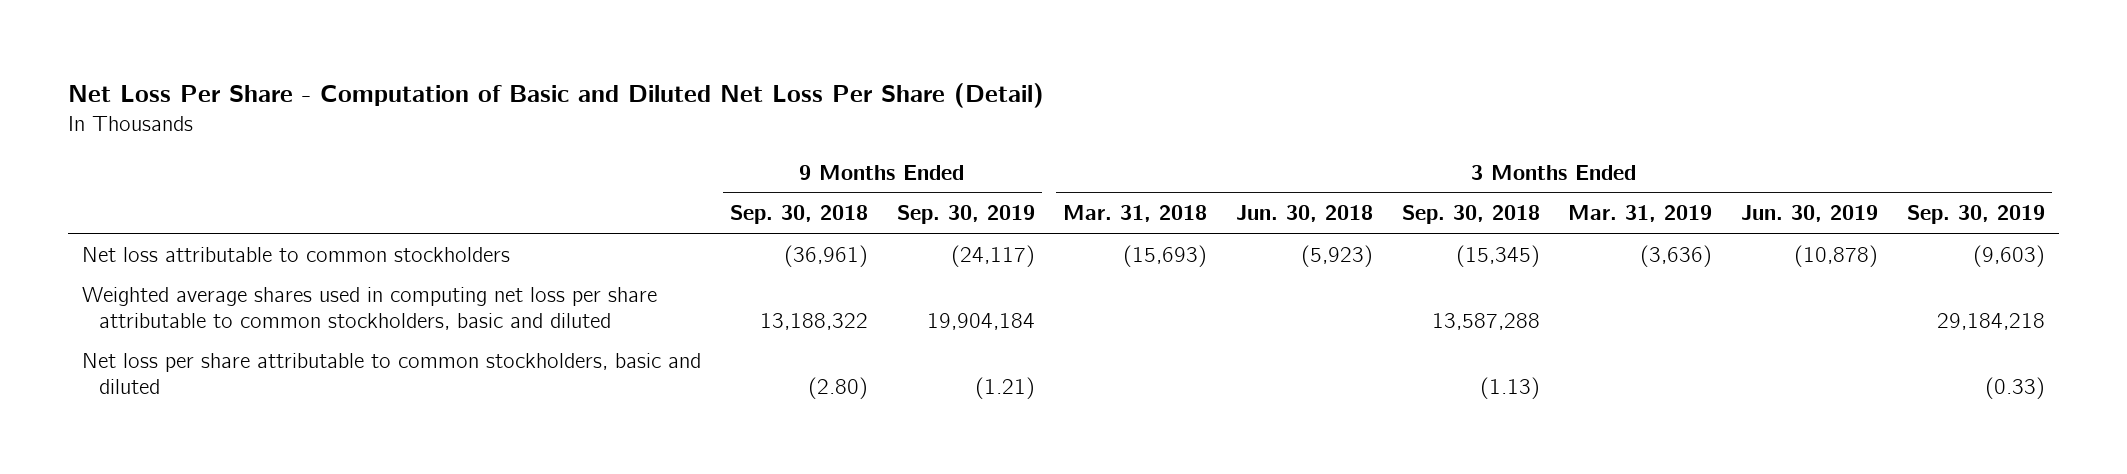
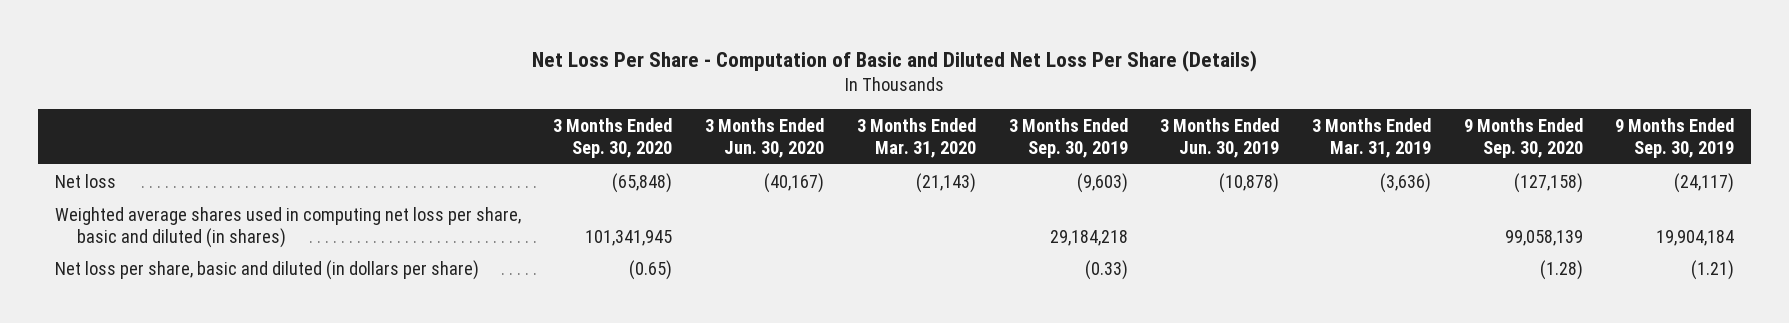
[67,82,1044,108] Net Loss Per Share - Computation of Basic and Diluted Net Loss Per Share (Detail) -> [531,49,1257,72] Net Loss Per Share - Computation of Basic and Diluted Net Loss Per Share (Details)
[729,205,868,225] Sep. 30, 2018 -> none
[1063,205,1208,223] Mar. 31, 2018 -> none
[1236,205,1374,223] Jun. 30, 2018 -> none
[1401,205,1540,225] Sep. 30, 2018 -> none
none -> [553,117,673,158] 3 Months Ended Sep. 30, 2020
none -> [705,117,825,158] 3 Months Ended Jun. 30, 2020
none -> [856,117,976,158] 3 Months Ended Mar. 31, 2020
none -> [1463,117,1583,158] 9 Months Ended Sep. 30, 2020
[82,246,511,262] Net loss attributable to common stockholders -> [54,173,116,188] Net loss
[82,286,658,330] Weighted average shares used in computing net loss per share attributable to common stockholders, basic and diluted -> [54,206,521,248] Weighted average shares used in computing net loss per share, basic and diluted (in shares)
[82,352,702,394] Net loss per share attributable to common stockholders, basic and diluted -> [54,259,479,280] Net loss per share, basic and diluted (in dollars per share)

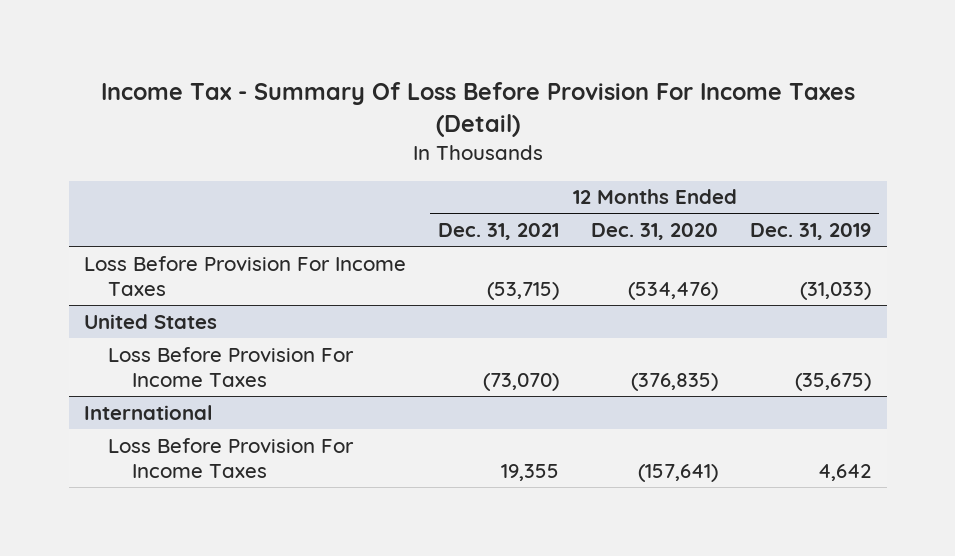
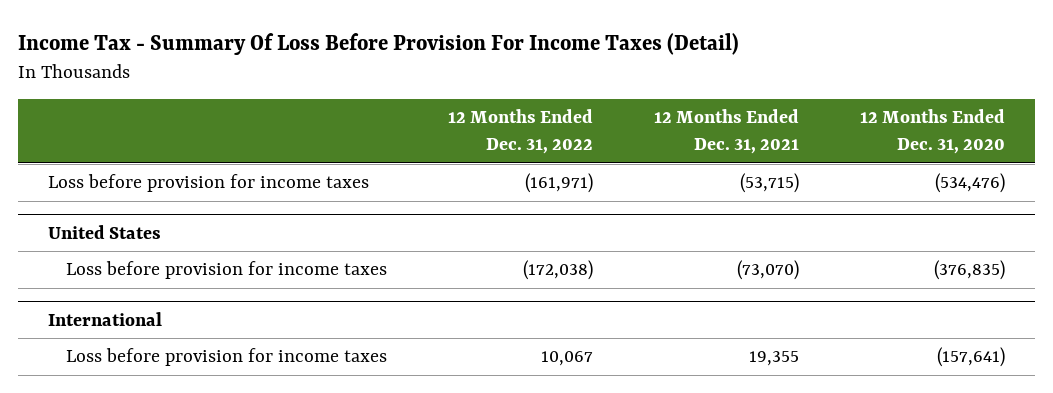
[749,223,871,241] Dec. 31, 2019 -> none
none -> [447,109,593,155] 12 Months Ended Dec. 31, 2022
[84,255,407,296] Loss Before Provision For Income Taxes -> [48,174,370,193] Loss before provision for income taxes
[107,346,354,387] Loss Before Provision For Income Taxes -> [65,261,387,280] Loss before provision for income taxes
[107,437,354,478] Loss Before Provision For Income Taxes -> [65,348,387,367] Loss before provision for income taxes

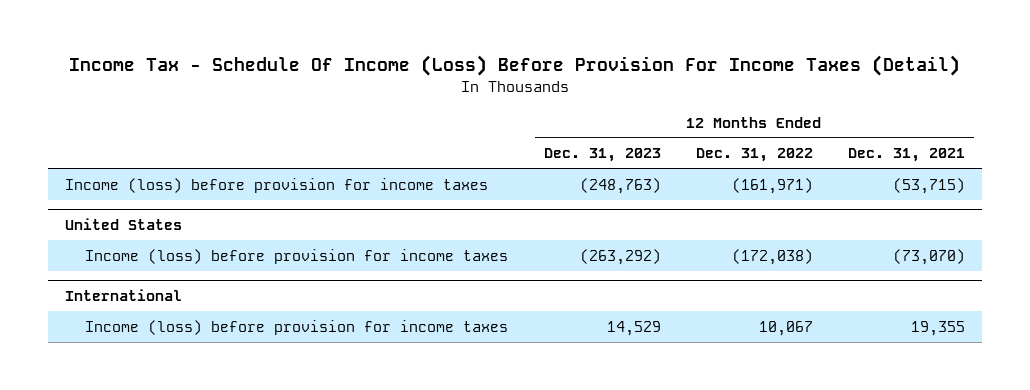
[17,33,739,56] Income Tax - Summary Of Loss Before Provision For Income Taxes (Detail) -> [69,55,961,77] Income Tax - Schedule Of Income (Loss) Before Provision For Income Taxes (Detail)
[859,109,1005,155] 12 Months Ended Dec. 31, 2020 -> none
none -> [543,148,661,163] Dec. 31, 2023
[48,174,370,193] Loss before provision for income taxes -> [65,177,489,193] Income (loss) before provision for income taxes
[65,261,387,280] Loss before provision for income taxes -> [85,248,509,264] Income (loss) before provision for income taxes
[65,348,387,367] Loss before provision for income taxes -> [85,319,509,335] Income (loss) before provision for income taxes

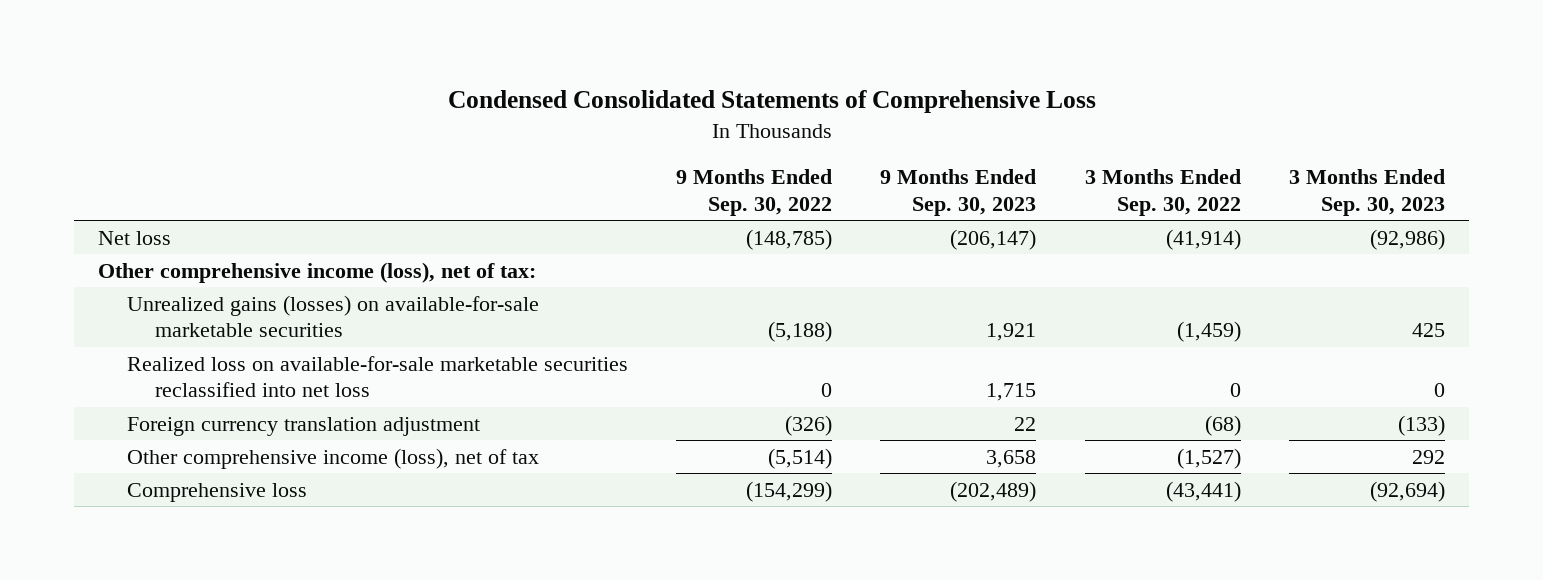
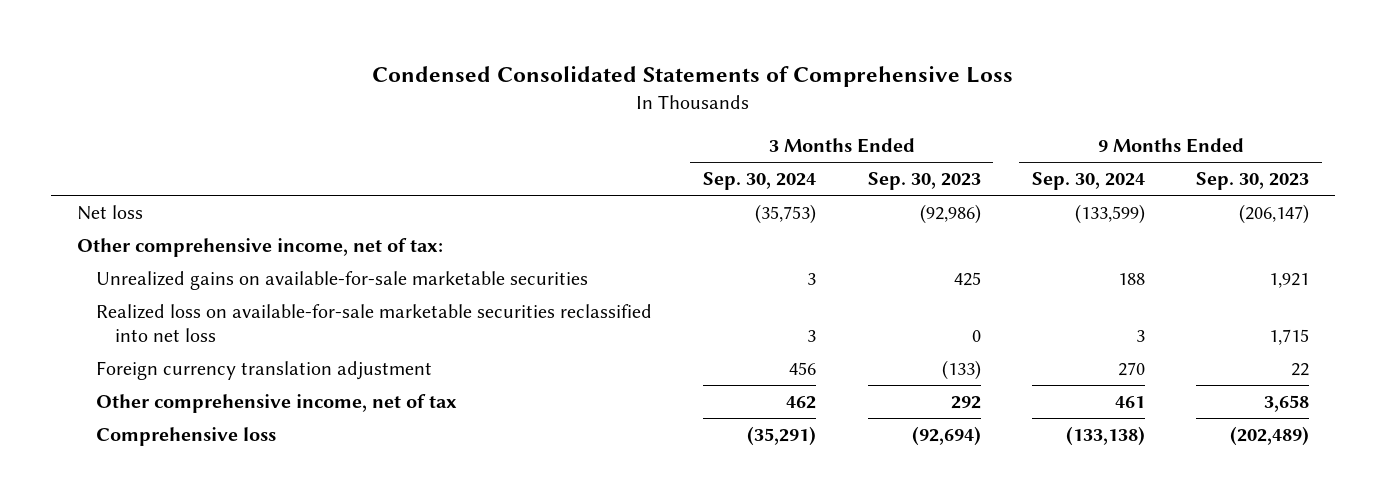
[675,169,832,216] 9 Months Ended Sep. 30, 2022 -> none
[1084,169,1241,216] 3 Months Ended Sep. 30, 2022 -> none
none -> [703,172,817,191] Sep. 30, 2024
none -> [1031,172,1145,191] Sep. 30, 2024
[97,261,536,283] Other comprehensive income (loss), net of tax: -> [76,238,443,258] Other comprehensive income, net of tax:
[126,294,539,338] Unrealized gains (losses) on available-for-sale marketable securities -> [95,271,588,291] Unrealized gains on available-for-sale marketable securities
[126,447,539,469] Other comprehensive income (loss), net of tax -> [95,394,457,414] Other comprehensive income, net of tax

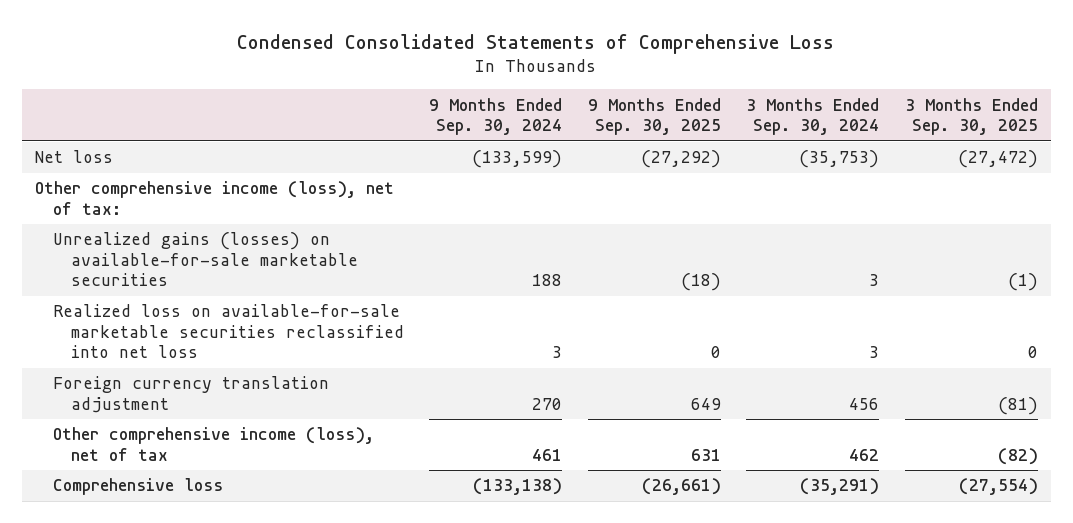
[867,172,981,191] Sep. 30, 2023 -> none
[1196,172,1310,191] Sep. 30, 2023 -> none
none -> [587,97,721,136] 9 Months Ended Sep. 30, 2025
none -> [905,97,1039,136] 3 Months Ended Sep. 30, 2025
[76,238,443,258] Other comprehensive income, net of tax: -> [34,181,394,215] Other comprehensive income (loss), net of tax:
[95,271,588,291] Unrealized gains on available-for-sale marketable securities -> [52,232,358,287] Unrealized gains (losses) on available-for-sale marketable securities
[95,394,457,414] Other comprehensive income, net of tax -> [52,427,374,461] Other comprehensive income (loss), net of tax

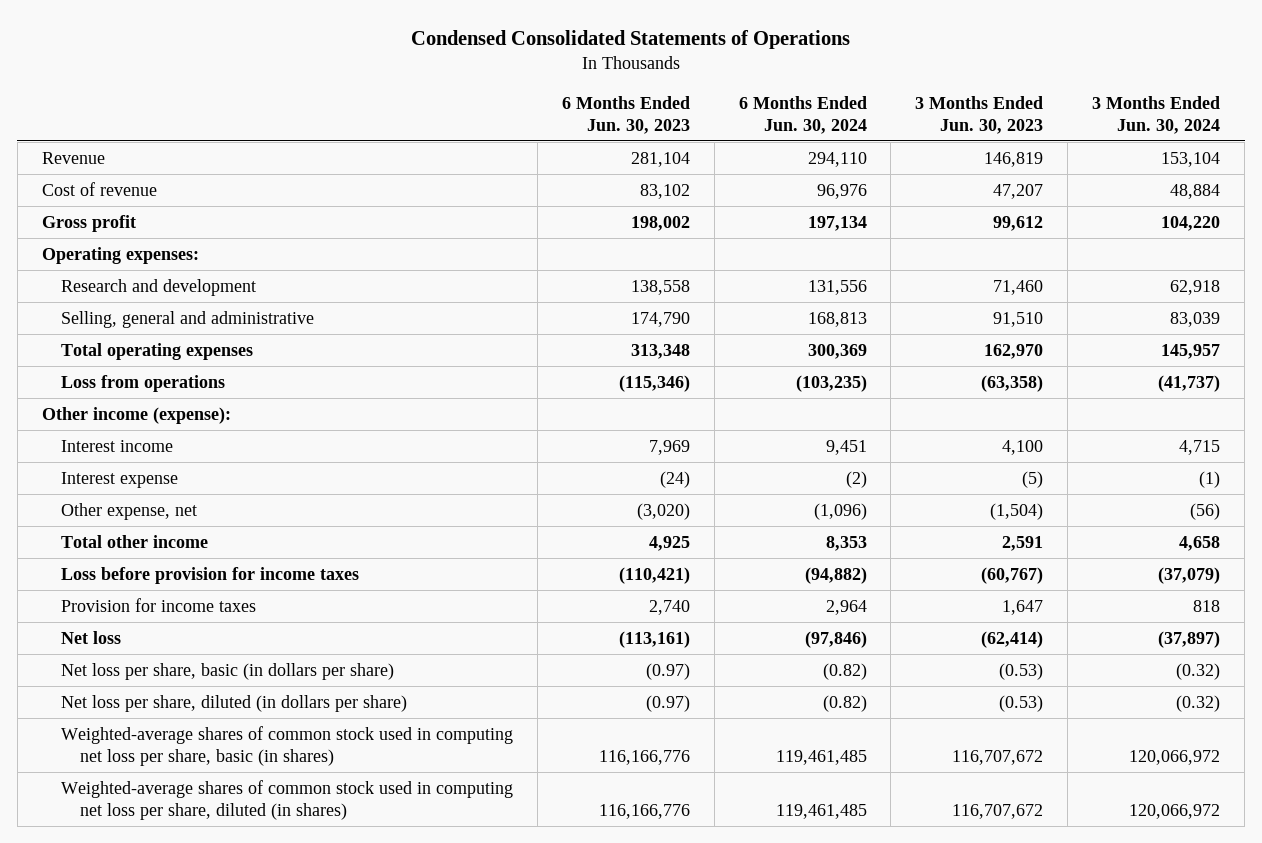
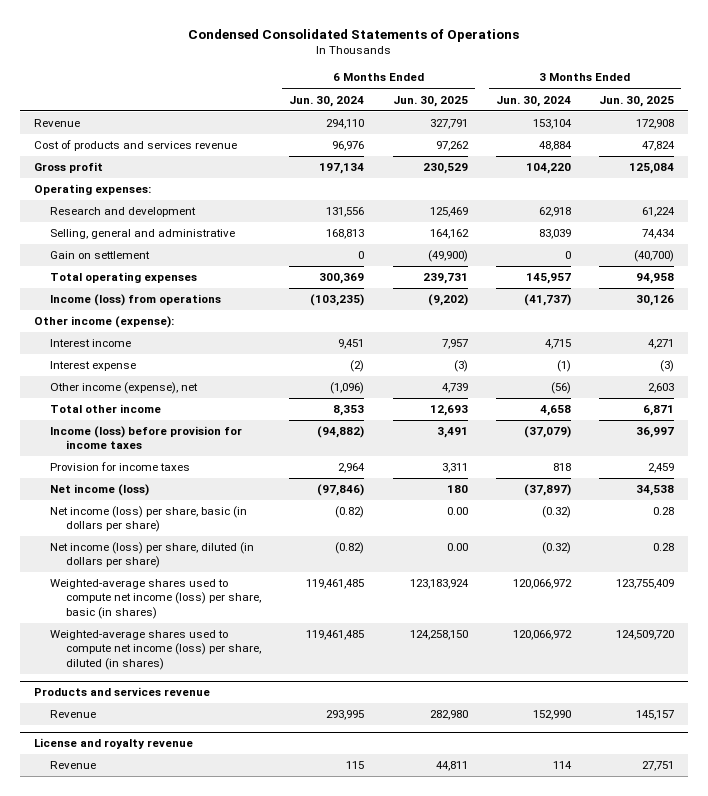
[561,95,690,134] 6 Months Ended Jun. 30, 2023 -> none
[915,95,1044,134] 3 Months Ended Jun. 30, 2023 -> none
none -> [392,95,468,107] Jun. 30, 2025
none -> [598,95,674,107] Jun. 30, 2025
[41,181,157,196] Cost of revenue -> [34,140,238,152] Cost of products and services revenue
none -> [50,251,151,260] Gain on settlement
[60,374,225,392] Loss from operations -> [50,294,222,307] Income (loss) from operations
[60,502,197,520] Other expense, net -> [50,382,199,395] Other income (expense), net
[60,566,359,584] Loss before provision for income taxes -> [50,426,243,450] Income (loss) before provision for income taxes
[60,630,121,644] Net loss -> [50,484,150,497] Net income (loss)
[60,662,394,680] Net loss per share, basic (in dollars per share) -> [50,506,248,533] Net income (loss) per share, basic (in dollars per share)
[60,694,407,712] Net loss per share, diluted (in dollars per share) -> [50,542,255,569] Net income (loss) per share, diluted (in dollars per share)
[60,725,513,766] Weighted-average shares of common stock used in computing net loss per share, basic (in shares) -> [50,579,262,619] Weighted-average shares used to compute net income (loss) per share, basic (in shares)
[60,779,513,820] Weighted-average shares of common stock used in computing net loss per share, diluted (in shares) -> [50,630,262,670] Weighted-average shares used to compute net income (loss) per share, diluted (in shares)
none -> [34,687,211,697] Products and services revenue
none -> [50,710,97,719] Revenue
none -> [34,738,194,750] License and royalty revenue
none -> [50,761,97,770] Revenue

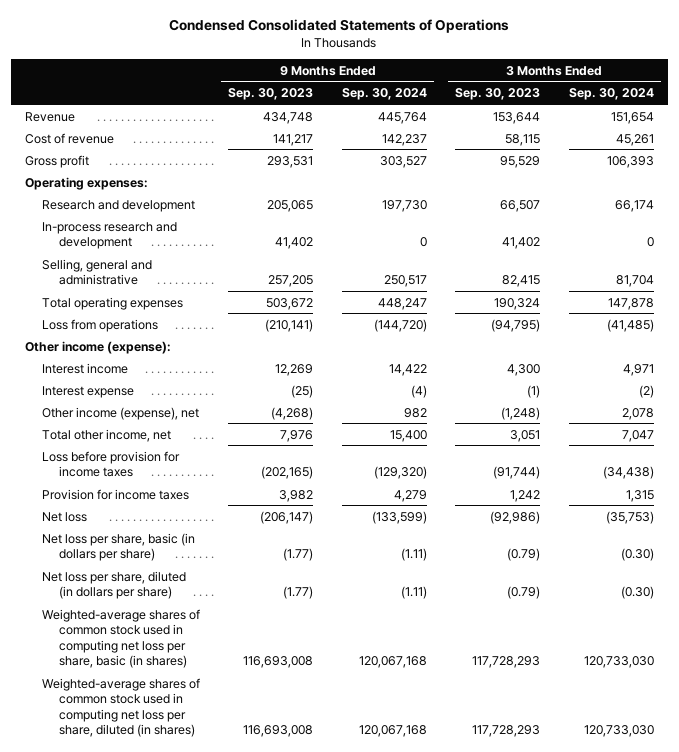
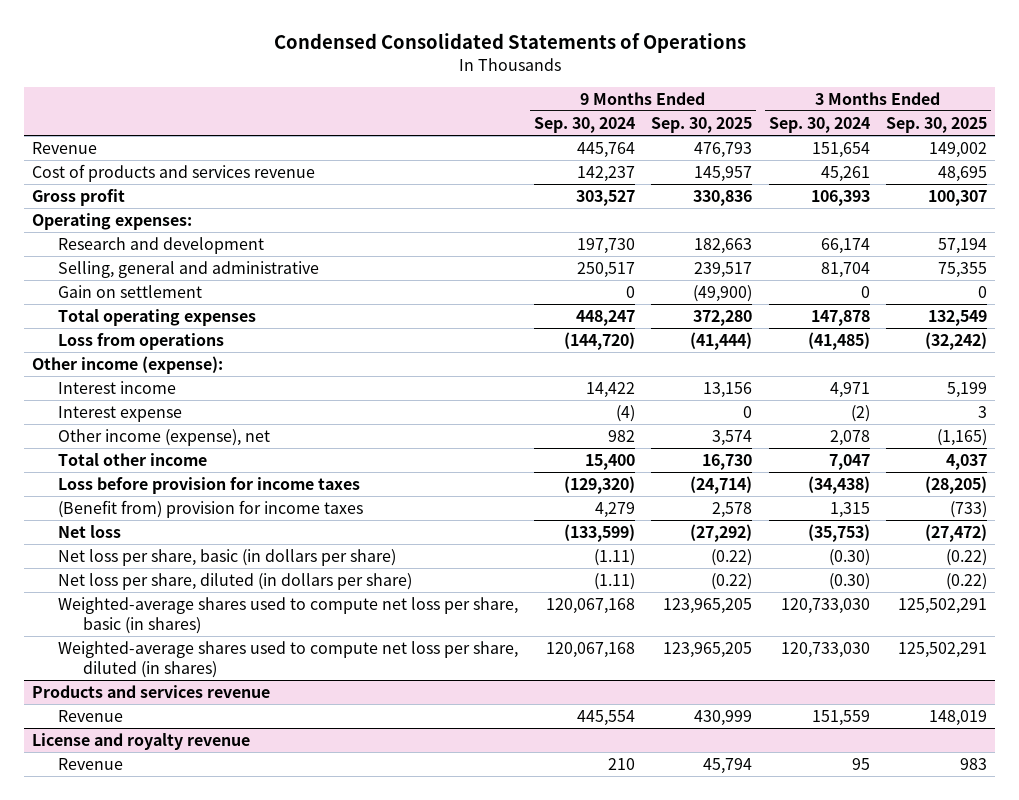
[228,88,314,101] Sep. 30, 2023 -> none
[455,88,541,101] Sep. 30, 2023 -> none
none -> [651,117,753,134] Sep. 30, 2025
none -> [886,117,988,134] Sep. 30, 2025
[25,132,115,144] Cost of revenue -> [32,164,316,183] Cost of products and services revenue
[42,221,178,250] In-process research and development -> none
none -> [57,285,202,299] Gain on settlement
[42,428,172,442] Total other income, net -> [57,453,207,467] Total other income
[42,488,190,500] Provision for income taxes -> [57,500,363,519] (Benefit from) provision for income taxes
[42,608,201,669] Weighted-average shares of common stock used in computing net loss per share, basic (in shares) -> [57,597,518,634] Weighted-average shares used to compute net loss per share, basic (in shares)
[42,677,201,738] Weighted-average shares of common stock used in computing net loss per share, diluted (in shares) -> [57,641,518,678] Weighted-average shares used to compute net loss per share, diluted (in shares)
none -> [32,685,271,699] Products and services revenue
none -> [57,710,123,723] Revenue
none -> [32,733,251,751] License and royalty revenue
none -> [57,758,123,771] Revenue

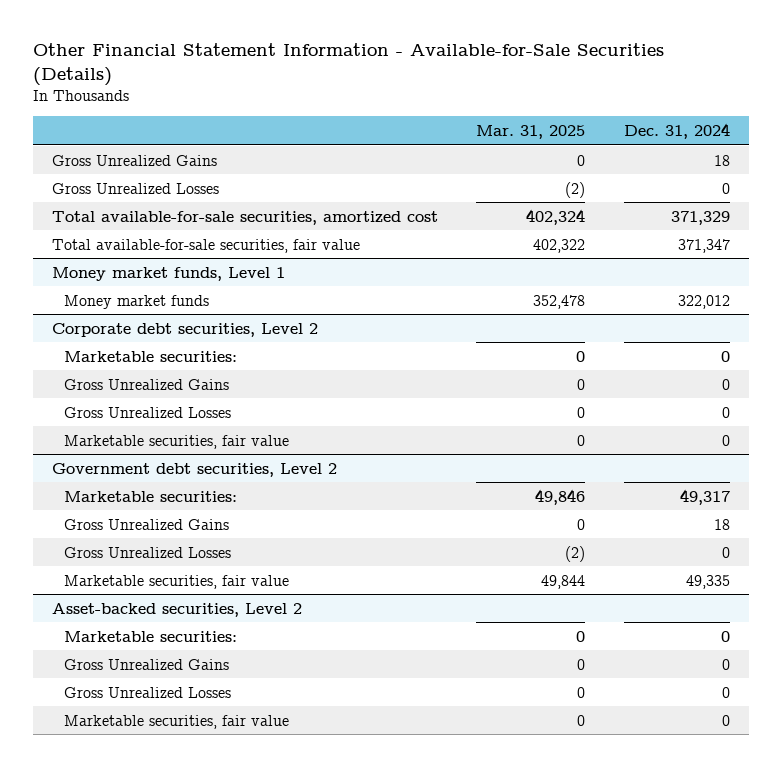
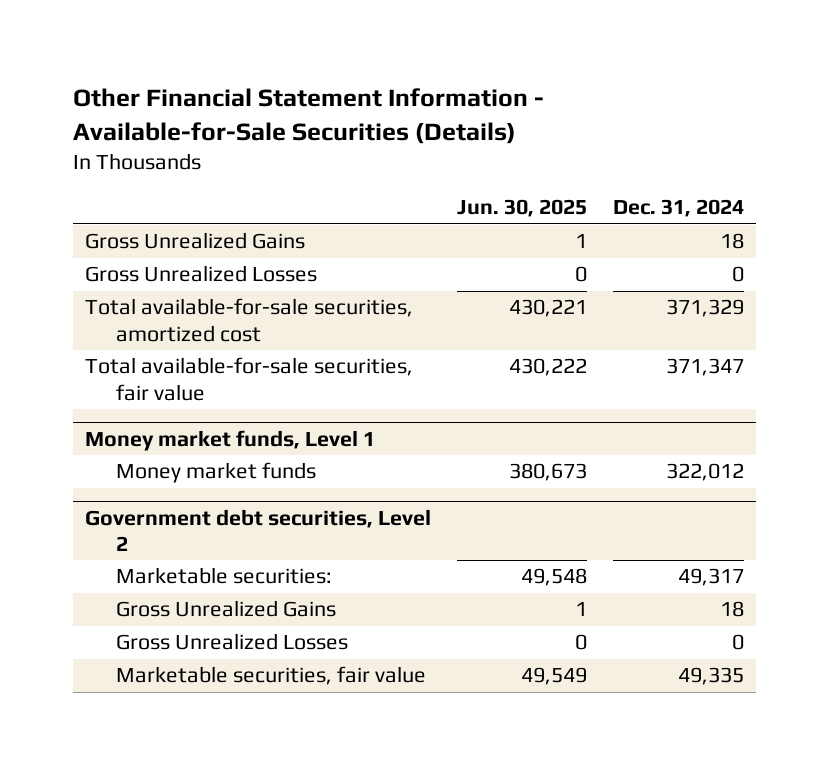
[476,124,586,139] Mar. 31, 2025 -> none
none -> [457,199,588,218] Jun. 30, 2025
[51,322,318,337] Corporate debt securities, Level 2 -> none
[64,350,238,362] Marketable securities: -> none
[64,378,230,390] Gross Unrealized Gains -> none
[64,406,232,418] Gross Unrealized Losses -> none
[64,434,290,449] Marketable securities, fair value -> none
[51,602,302,617] Asset-backed securities, Level 2 -> none
[64,630,238,642] Marketable securities: -> none
[64,658,230,670] Gross Unrealized Gains -> none
[64,686,232,698] Gross Unrealized Losses -> none
[64,714,290,729] Marketable securities, fair value -> none

